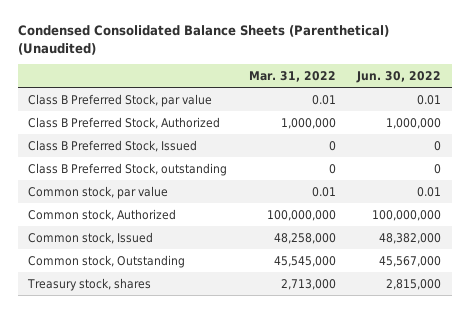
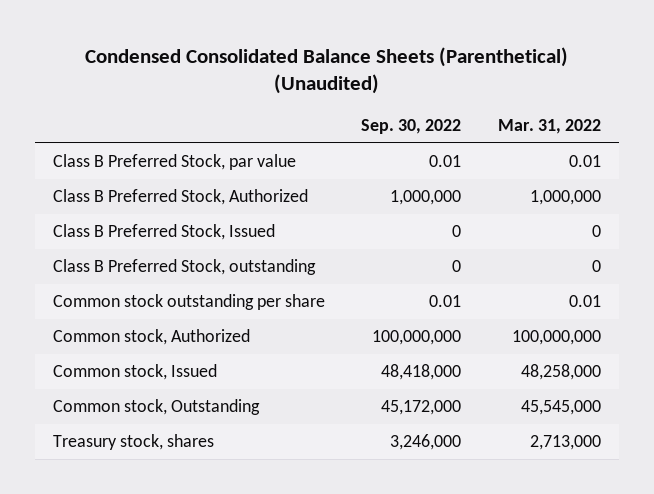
[356,70,442,83] Jun. 30, 2022 -> none
none -> [361,118,462,134] Sep. 30, 2022
[28,185,169,199] Common stock, par value -> [53,294,326,311] Common stock outstanding per share

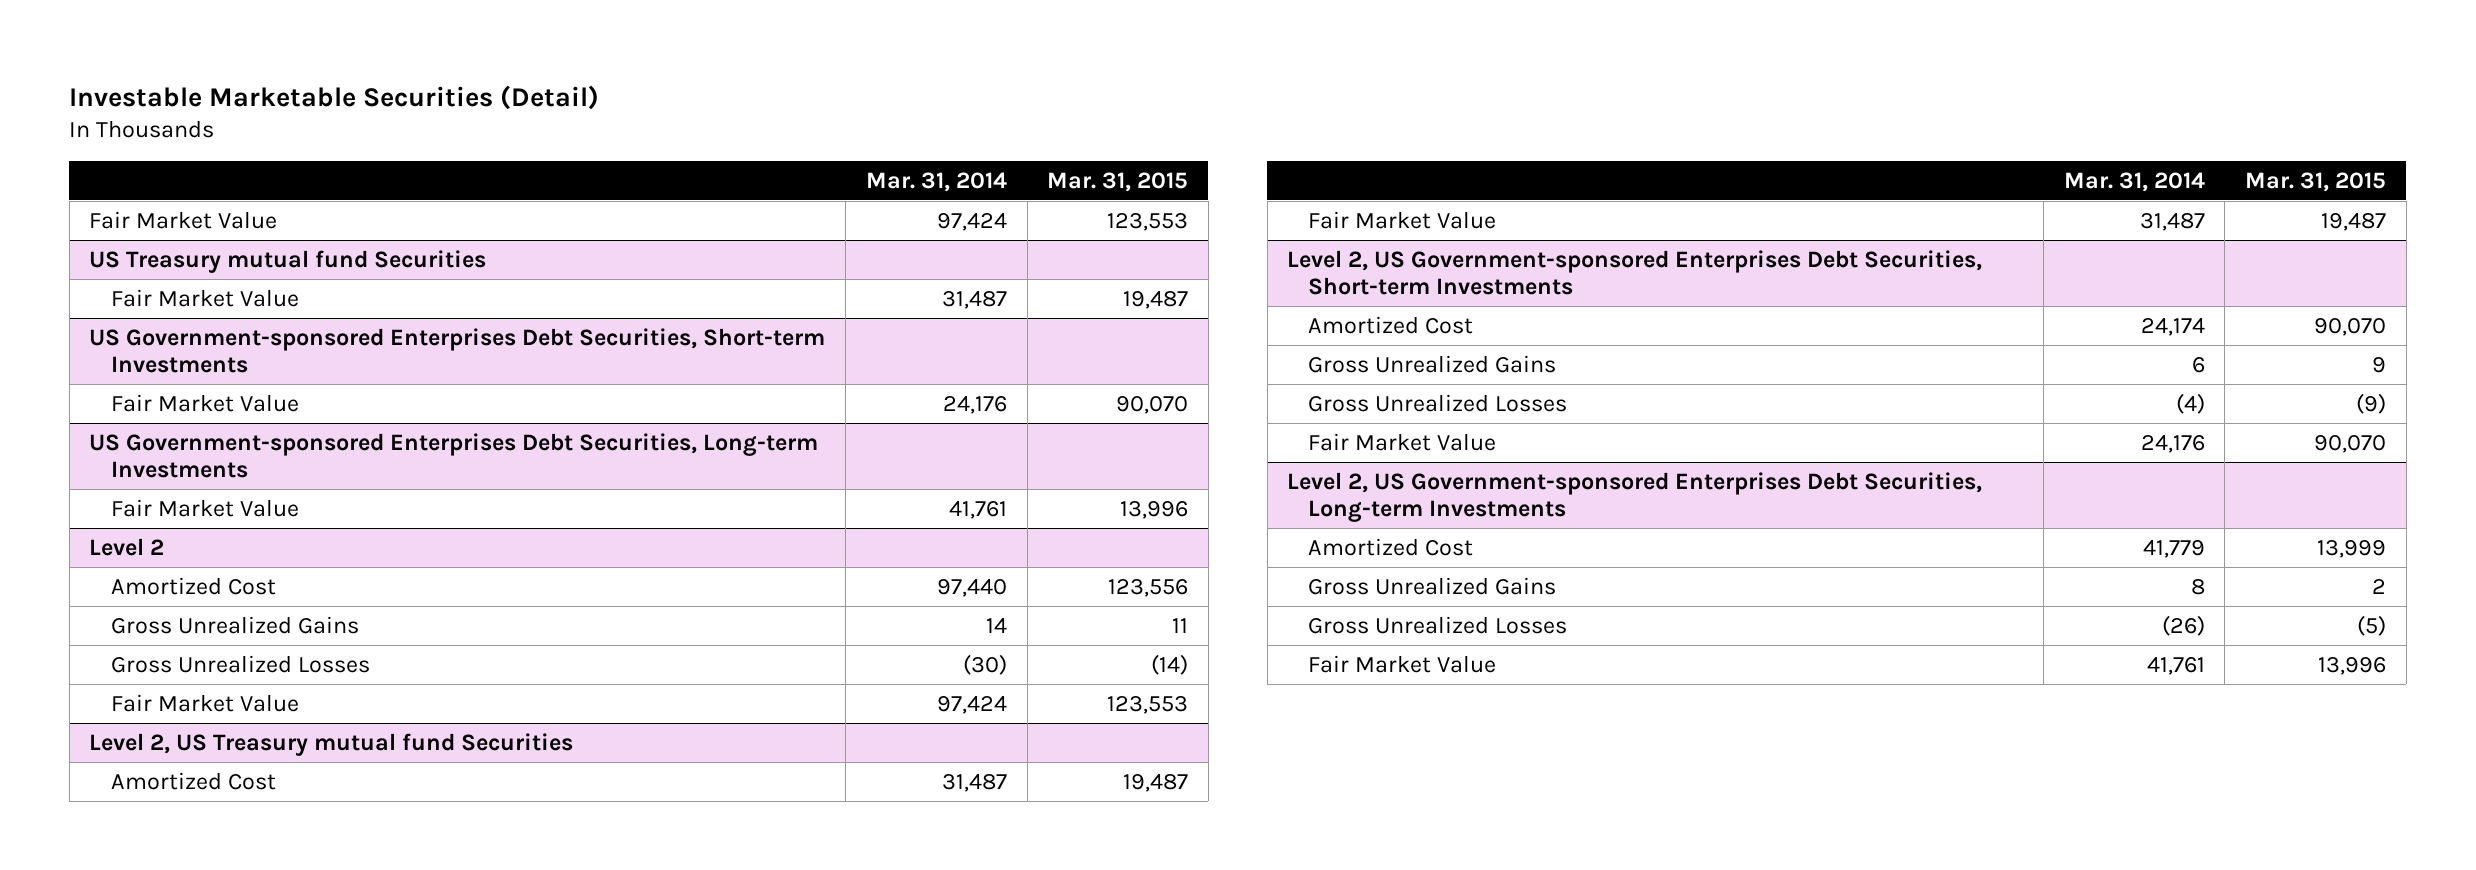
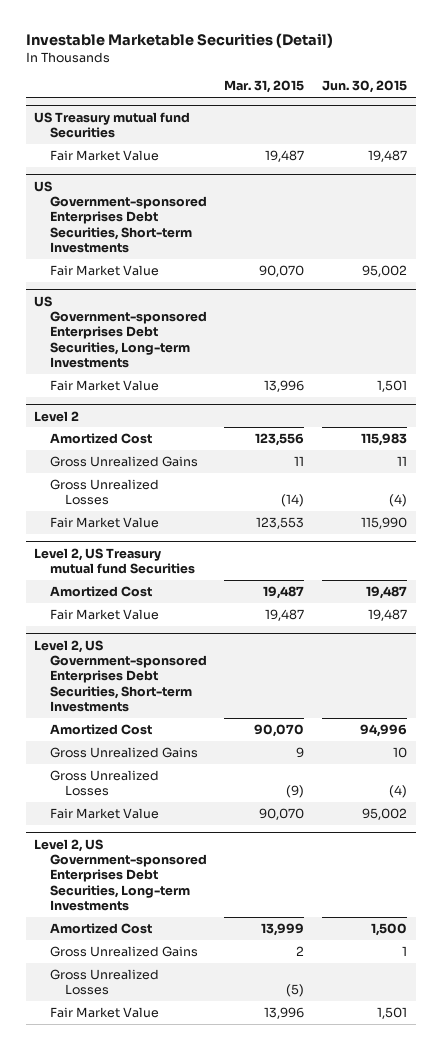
[865,171,1007,192] Mar. 31, 2014 -> none
none -> [322,80,408,94] Jun. 30, 2015
[89,210,278,229] Fair Market Value -> none

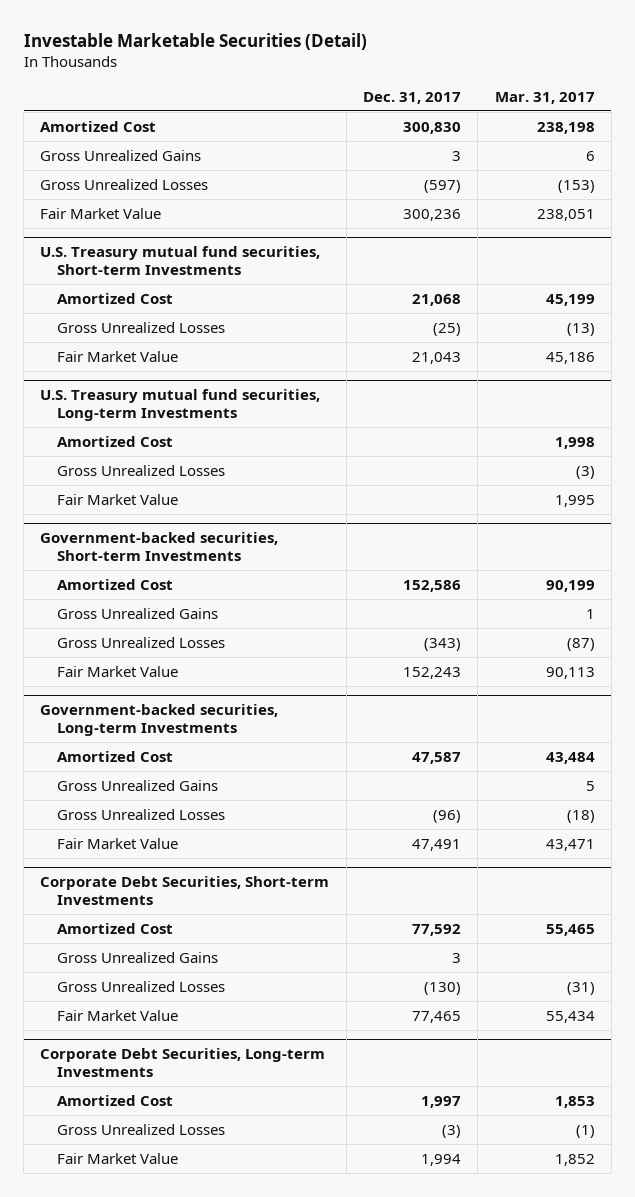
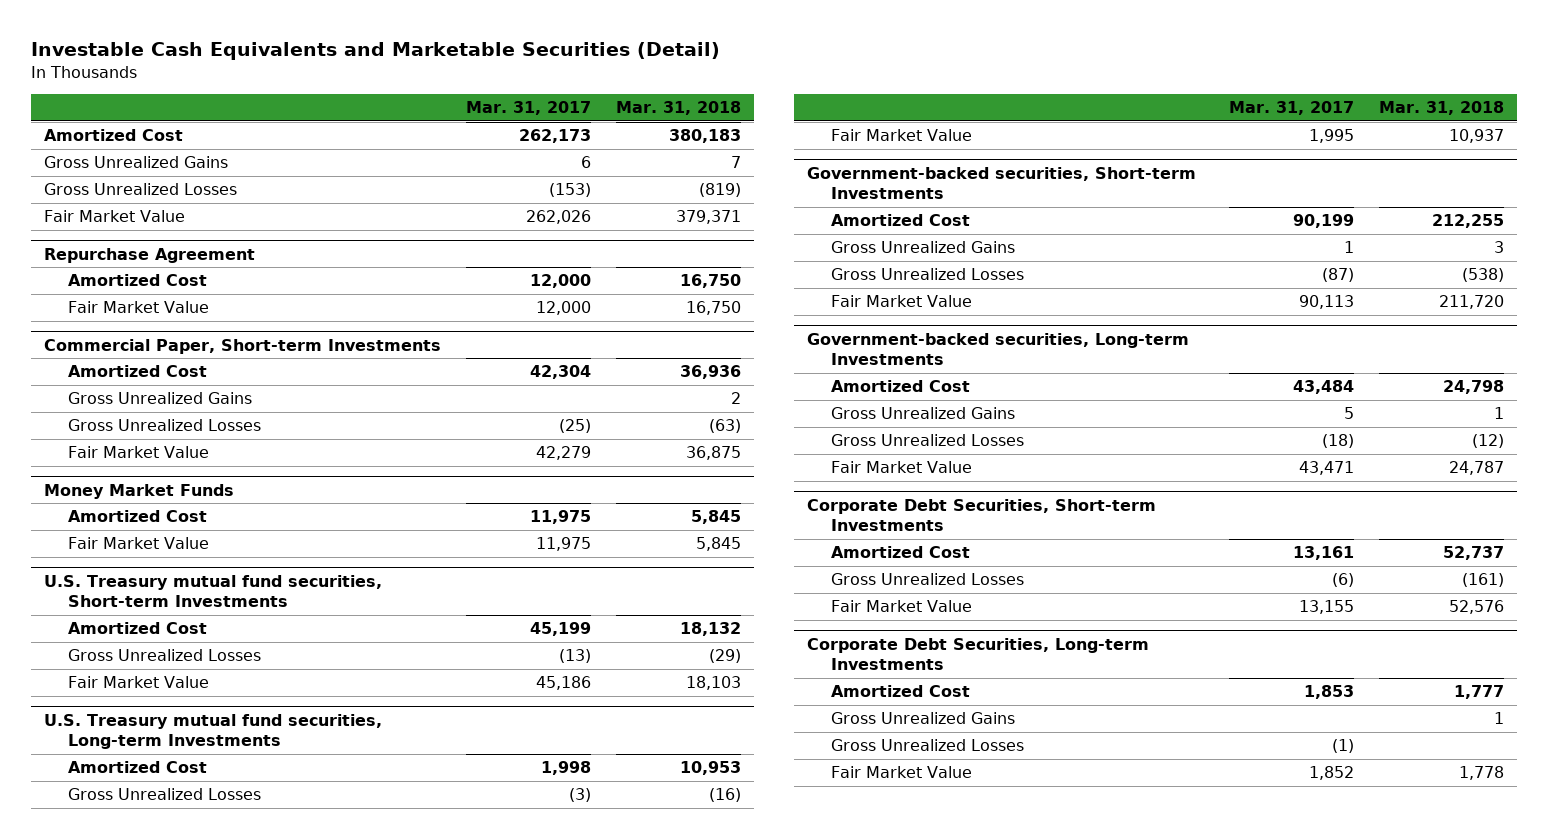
[23,32,367,50] Investable Marketable Securities (Detail) -> [31,42,721,61] Investable Cash Equivalents and Marketable Securities (Detail)
[362,91,461,104] Dec. 31, 2017 -> none
none -> [616,101,742,116] Mar. 31, 2018
[536,121,595,134] 238,198 -> [519,129,592,144] 262,173
[536,208,595,221] 238,051 -> [526,210,592,225] 262,026
none -> [43,247,255,263] Repurchase Agreement
none -> [67,274,207,287] Amortized Cost
none -> [67,301,209,314] Fair Market Value
none -> [43,338,441,354] Commercial Paper, Short-term Investments
none -> [67,365,207,378] Amortized Cost
none -> [67,392,252,405] Gross Unrealized Gains
none -> [67,419,261,432] Gross Unrealized Losses
none -> [67,446,209,459] Fair Market Value
none -> [43,483,234,499] Money Market Funds
none -> [67,510,207,523] Amortized Cost
none -> [67,537,209,550] Fair Market Value
[56,951,218,963] Gross Unrealized Gains -> none
[545,923,595,936] 55,465 -> [1293,546,1355,561] 13,161
[566,981,595,995] (31) -> [1332,573,1355,588] (6)
[545,1010,595,1023] 55,434 -> [1299,600,1355,615] 13,155
none -> [830,712,1015,725] Gross Unrealized Gains

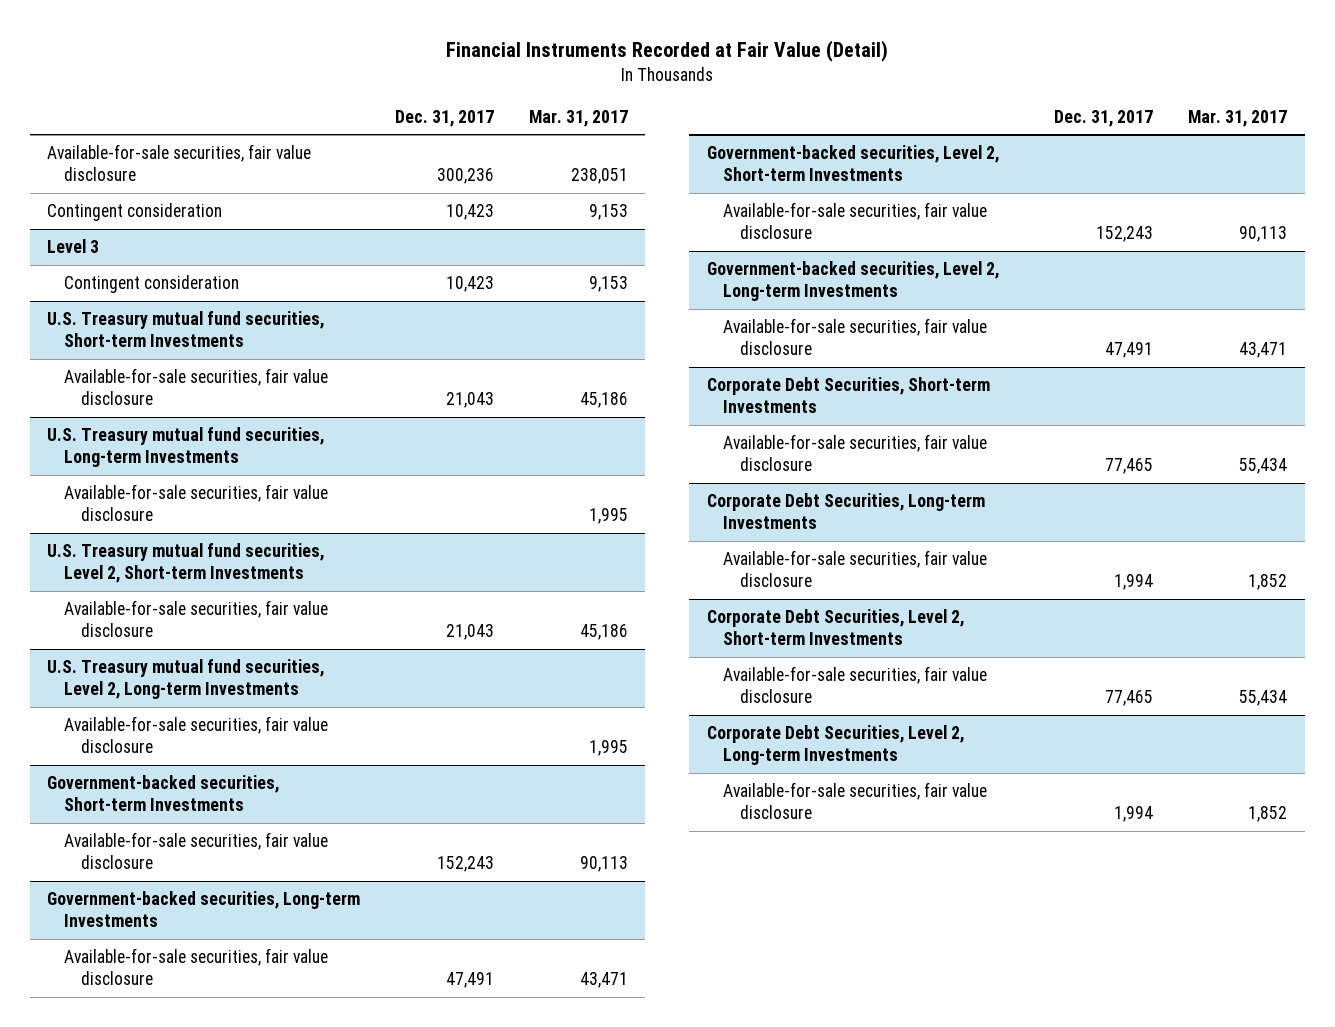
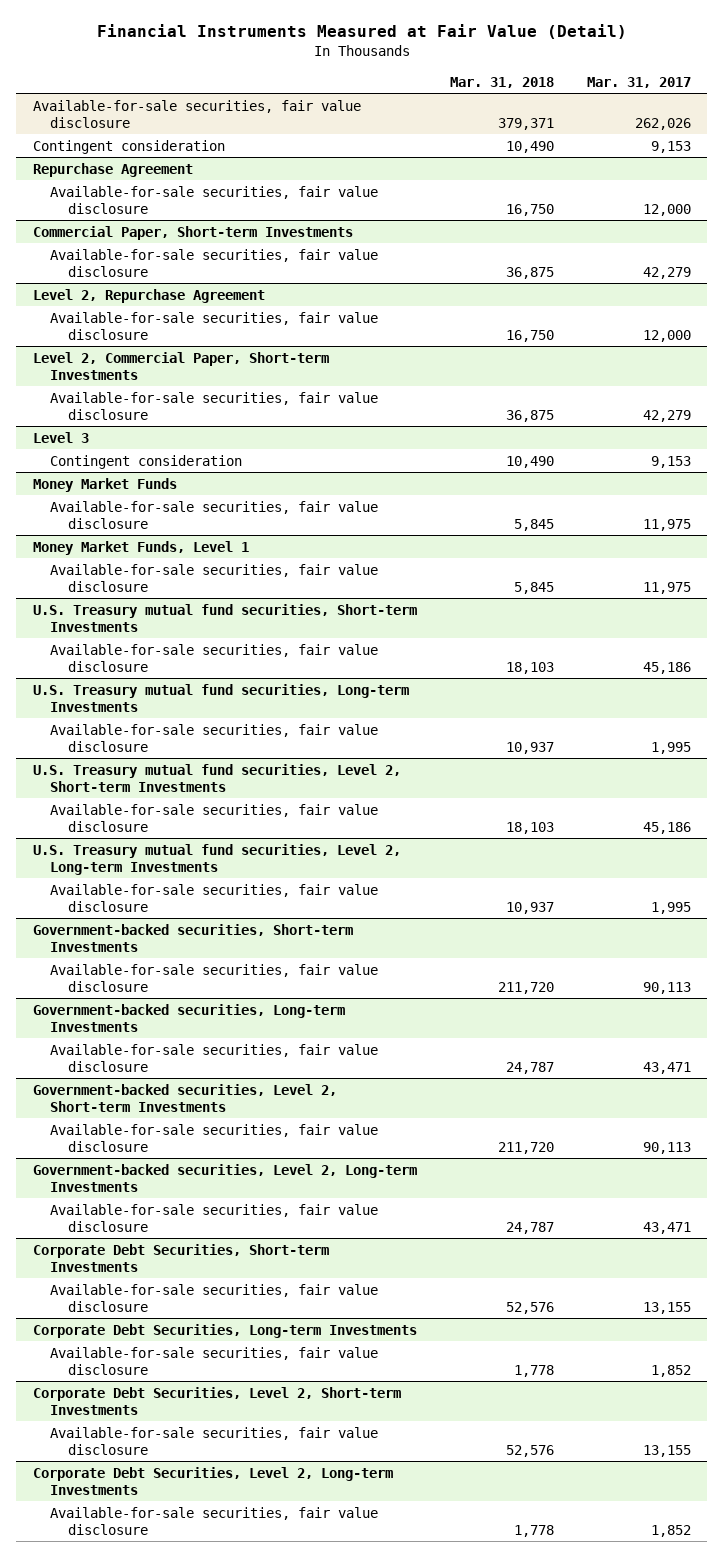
[446,40,889,63] Financial Instruments Recorded at Fair Value (Detail) -> [96,24,627,40] Financial Instruments Measured at Fair Value (Detail)
[395,109,495,127] Dec. 31, 2017 -> none
none -> [449,76,554,88] Mar. 31, 2018
[570,168,628,185] 238,051 -> [634,117,691,130] 262,026
none -> [32,162,193,177] Repurchase Agreement
none -> [50,185,379,214] Available-for-sale securities, fair value disclosure
none -> [32,225,353,240] Commercial Paper, Short-term Investments
none -> [50,248,379,277] Available-for-sale securities, fair value disclosure
none -> [32,288,265,303] Level 2, Repurchase Agreement
none -> [50,311,379,340] Available-for-sale securities, fair value disclosure
none -> [32,351,329,380] Level 2, Commercial Paper, Short-term Investments
none -> [50,391,379,420] Available-for-sale securities, fair value disclosure
none -> [32,477,177,492] Money Market Funds
none -> [50,500,379,529] Available-for-sale securities, fair value disclosure
none -> [32,540,249,555] Money Market Funds, Level 1
none -> [50,563,379,592] Available-for-sale securities, fair value disclosure
[1239,458,1288,475] 55,434 -> [642,1301,691,1314] 13,155
[1239,690,1288,707] 55,434 -> [642,1444,691,1457] 13,155

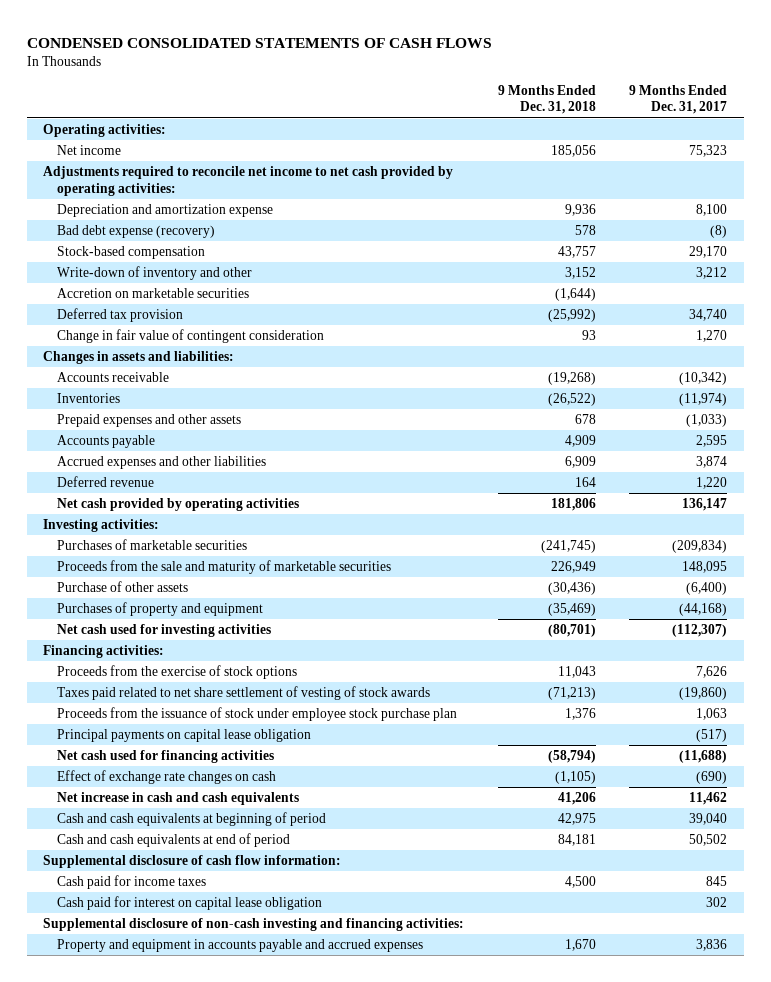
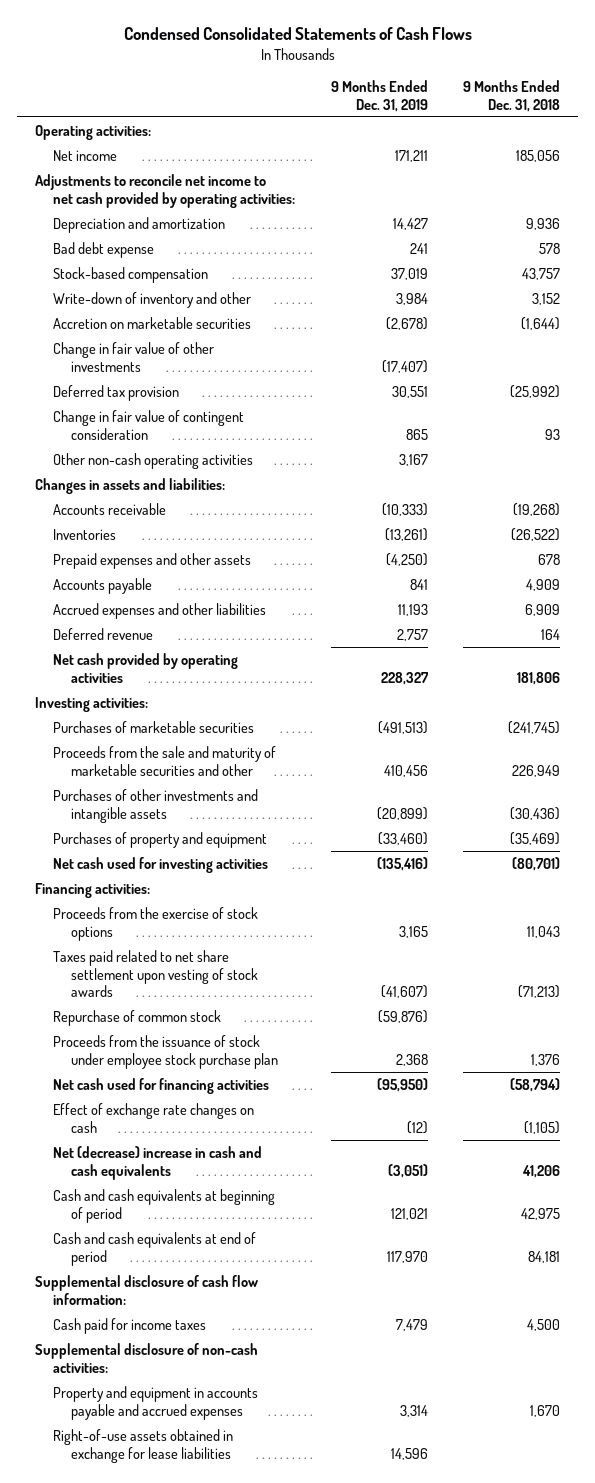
[26,37,492,48] CONDENSED CONSOLIDATED STATEMENTS OF CASH FLOWS -> [123,26,472,40] Condensed Consolidated Statements of Cash Flows
[629,84,728,115] 9 Months Ended Dec. 31, 2017 -> none
none -> [330,80,428,112] 9 Months Ended Dec. 31, 2019
[43,165,454,196] Adjustments required to reconcile net income to net cash provided by operating activities: -> [34,173,295,208] Adjustments to reconcile net income to net cash provided by operating activities:
[56,203,273,217] Depreciation and amortization expense -> [52,216,225,233] Depreciation and amortization
[56,224,215,238] Bad debt expense (recovery) -> [52,241,154,258] Bad debt expense
none -> [52,341,214,372] Change in fair value of other investments
none -> [52,452,253,469] Other non-cash operating activities
[56,559,391,574] Proceeds from the sale and maturity of marketable securities -> [52,745,276,776] Proceeds from the sale and maturity of marketable securities and other
[56,580,188,592] Purchase of other assets -> [52,788,258,823] Purchases of other investments and intangible assets
[56,685,430,700] Taxes paid related to net share settlement of vesting of stock awards -> [52,949,258,998] Taxes paid related to net share settlement upon vesting of stock awards
none -> [52,1009,221,1026] Repurchase of common stock
[56,728,311,742] Principal payments on capital lease obligation -> none
[56,791,299,805] Net increase in cash and cash equivalents -> [52,1145,262,1180] Net (decrease) increase in cash and cash equivalents
[56,895,322,910] Cash paid for interest on capital lease obligation -> none
[43,917,465,931] Supplemental disclosure of non-cash investing and financing activities: -> [34,1342,258,1373] Supplemental disclosure of non-cash activities:
none -> [52,1428,233,1463] Right-of-use assets obtained in exchange for lease liabilities

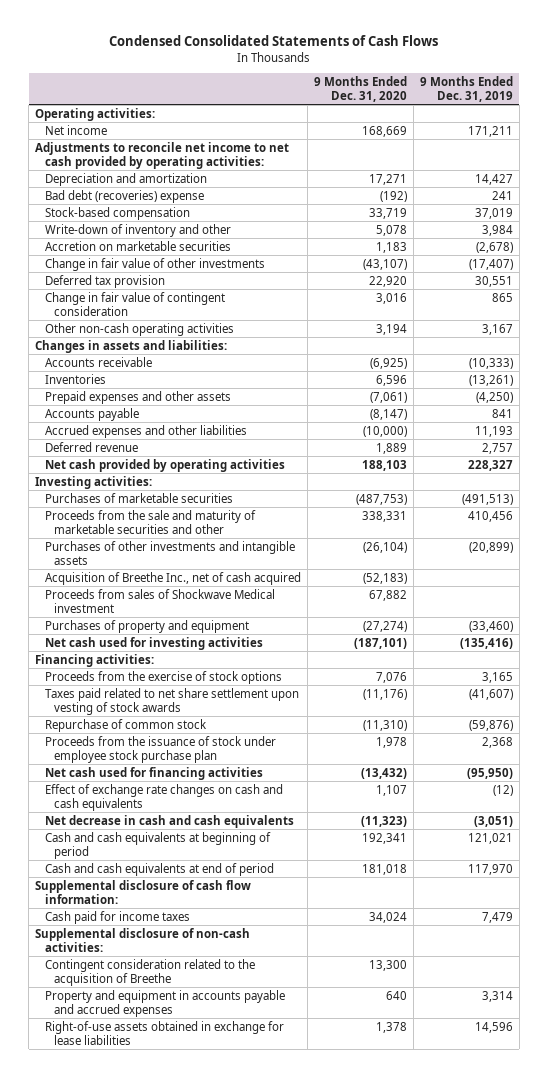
[463,80,561,112] 9 Months Ended Dec. 31, 2018 -> none
none -> [313,75,407,102] 9 Months Ended Dec. 31, 2020
[52,241,154,258] Bad debt expense -> [44,189,204,203] Bad debt (recoveries) expense
none -> [44,571,301,585] Acquisition of Breethe Inc., net of cash acquired
none -> [44,588,275,613] Proceeds from sales of Shockwave Medical investment
[52,1102,254,1133] Effect of exchange rate changes on cash -> [44,783,283,811] Effect of exchange rate changes on cash and cash equivalents
[52,1145,262,1180] Net (decrease) increase in cash and cash equivalents -> [44,814,294,828] Net decrease in cash and cash equivalents
none -> [44,958,255,986] Contingent consideration related to the acquisition of Breethe

